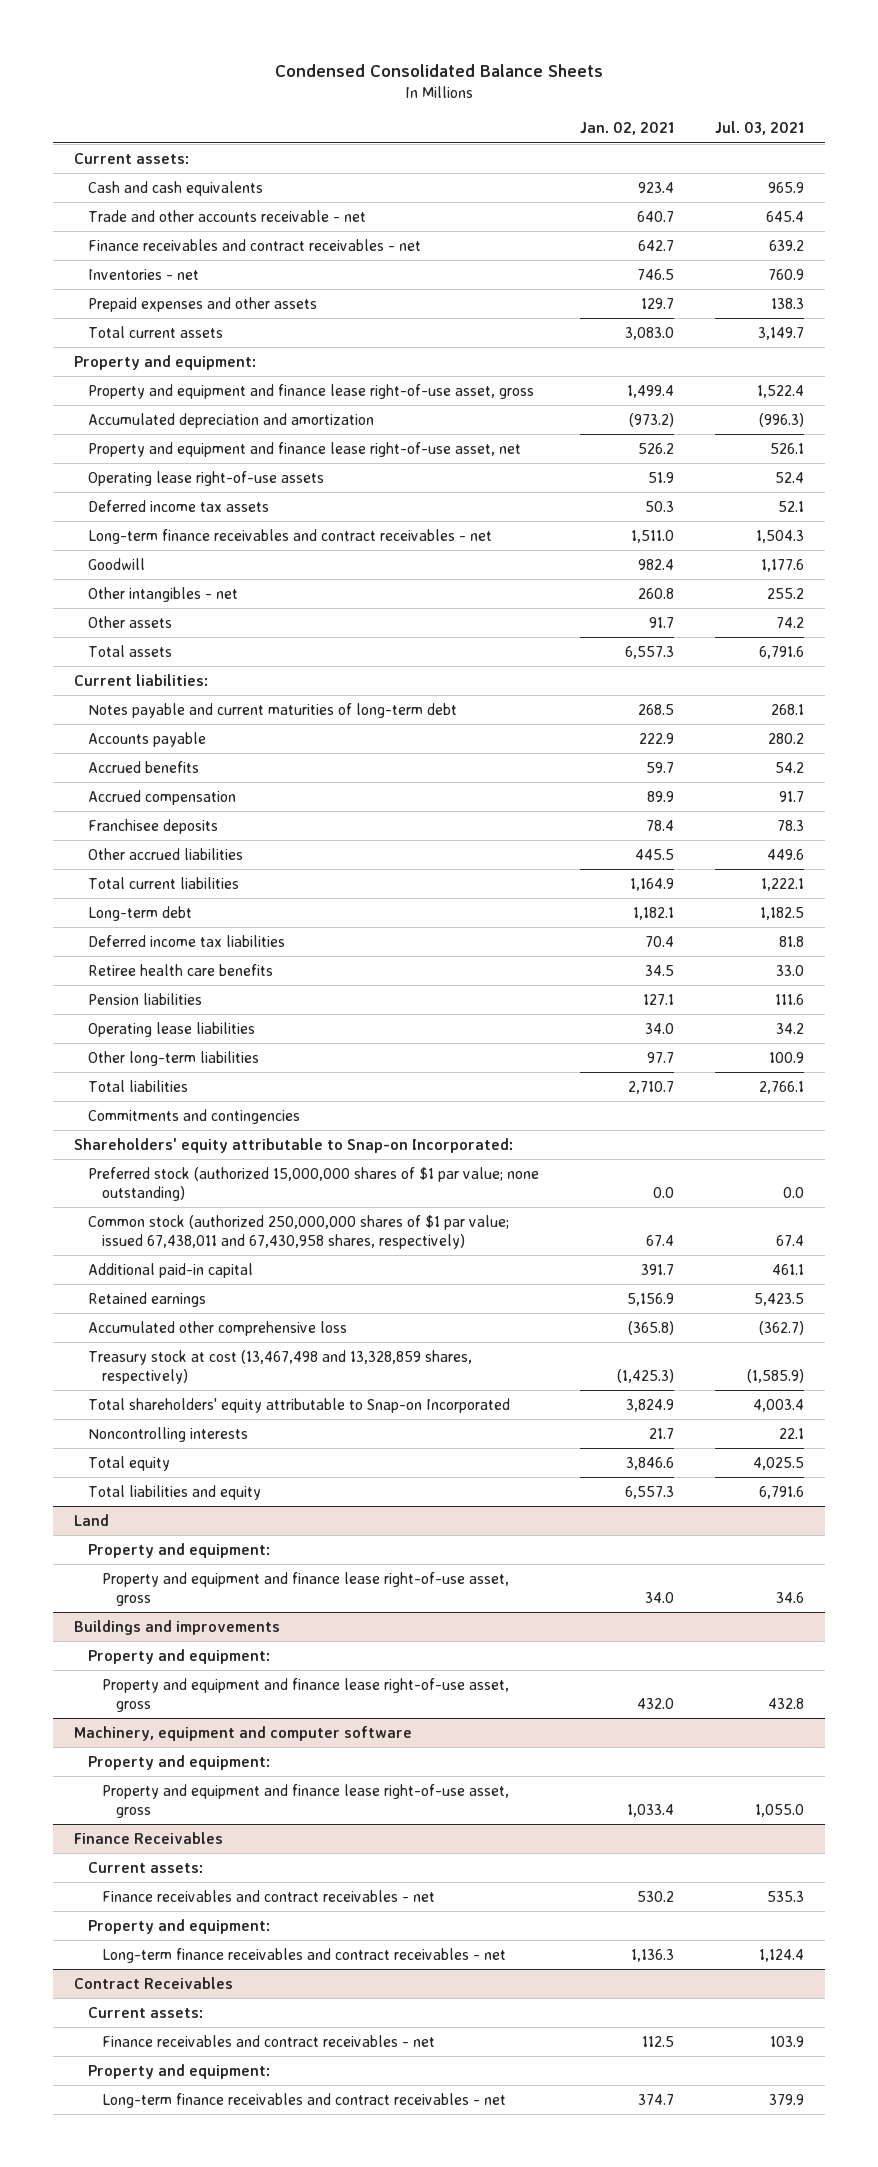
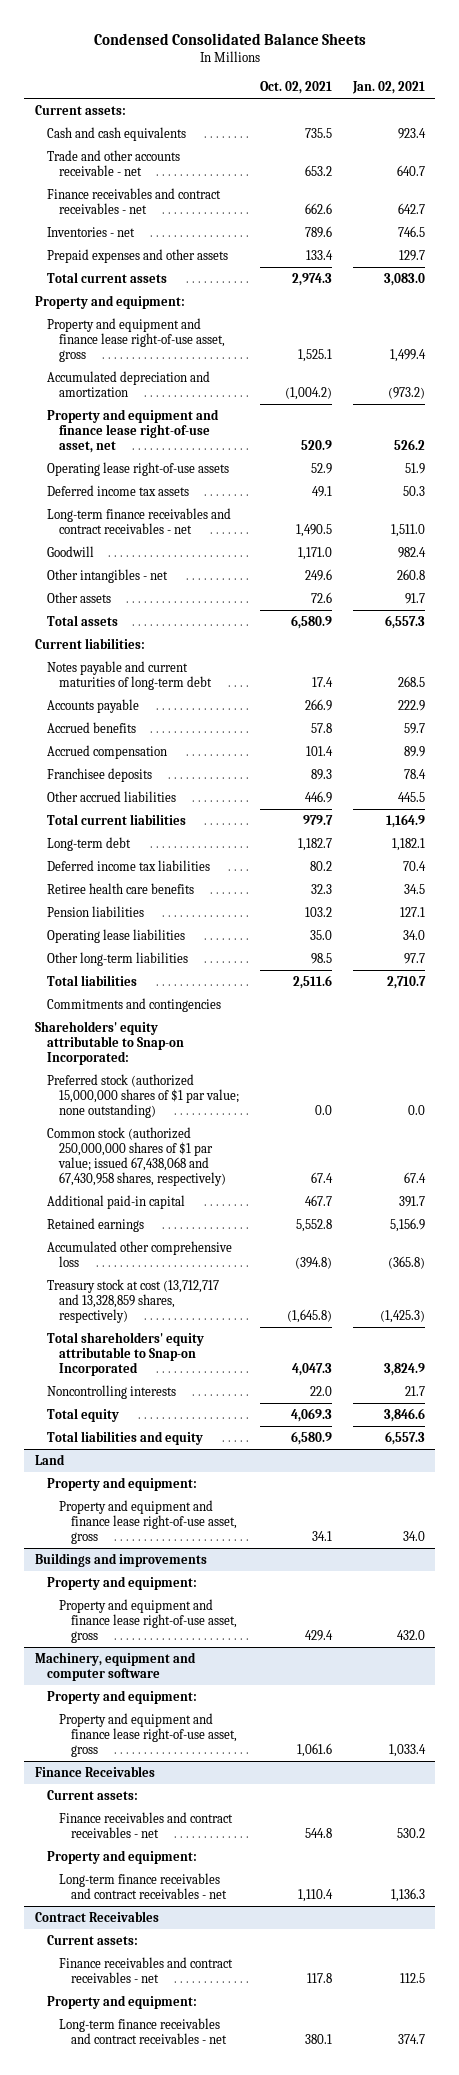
[715,121,805,136] Jul. 03, 2021 -> none
none -> [259,80,332,94] Oct. 02, 2021
[88,1214,510,1249] Common stock (authorized 250,000,000 shares of $1 par value; issued 67,438,011 and 67,430,958 shares, respectively) -> [46,1126,226,1187] Common stock (authorized 250,000,000 shares of $1 par value; issued 67,438,068 and 67,430,958 shares, respectively)
[88,1349,473,1384] Treasury stock at cost (13,467,498 and 13,328,859 shares, respectively) -> [46,1278,219,1324] Treasury stock at cost (13,712,717 and 13,328,859 shares, respectively)

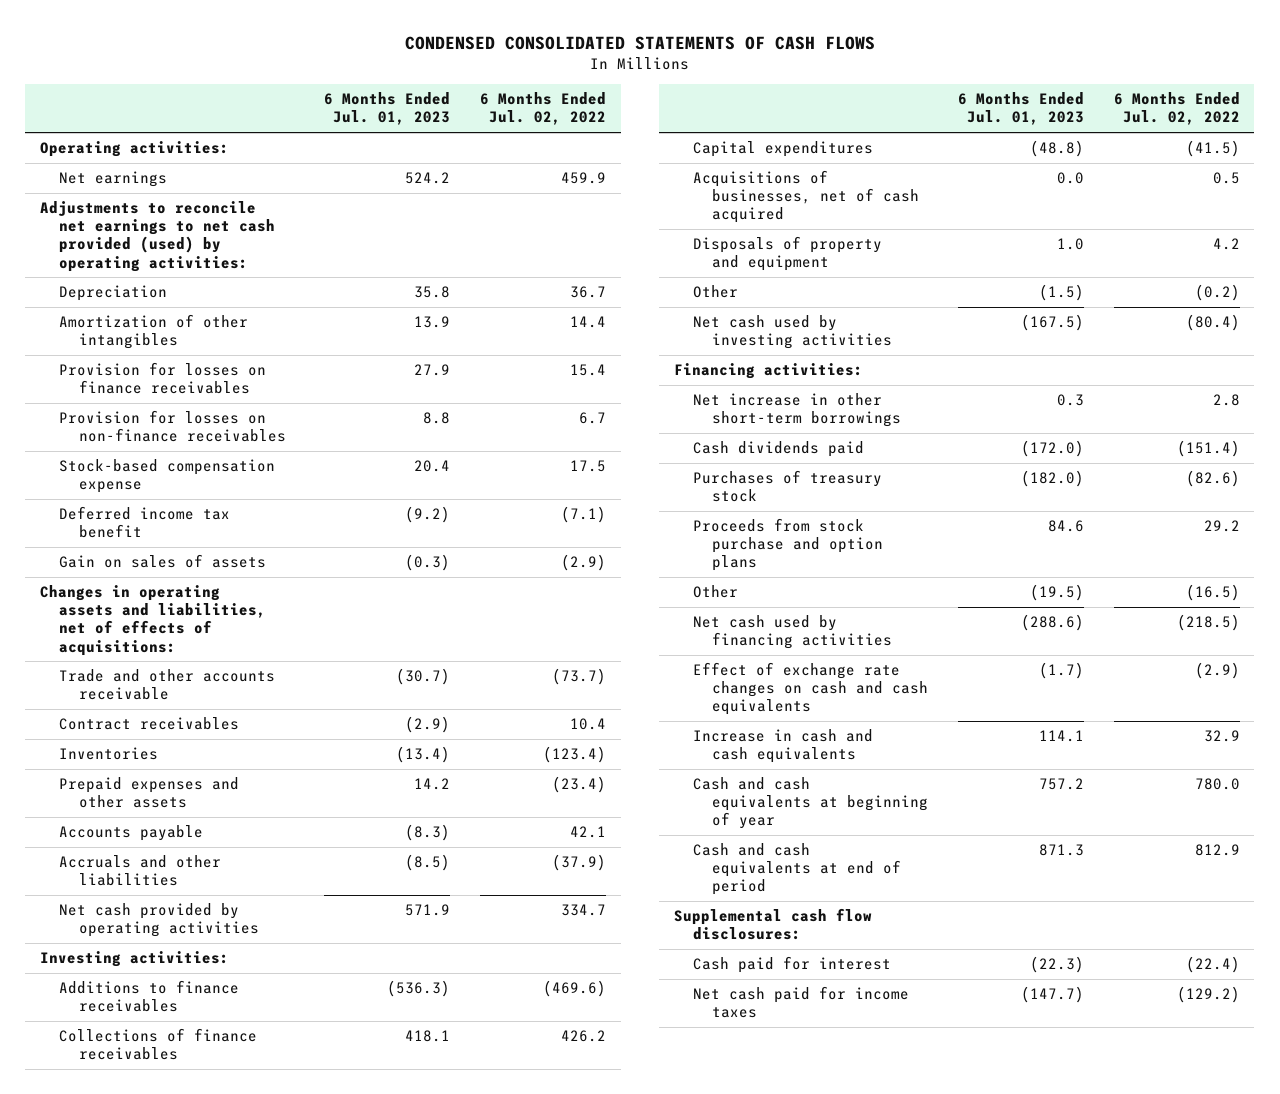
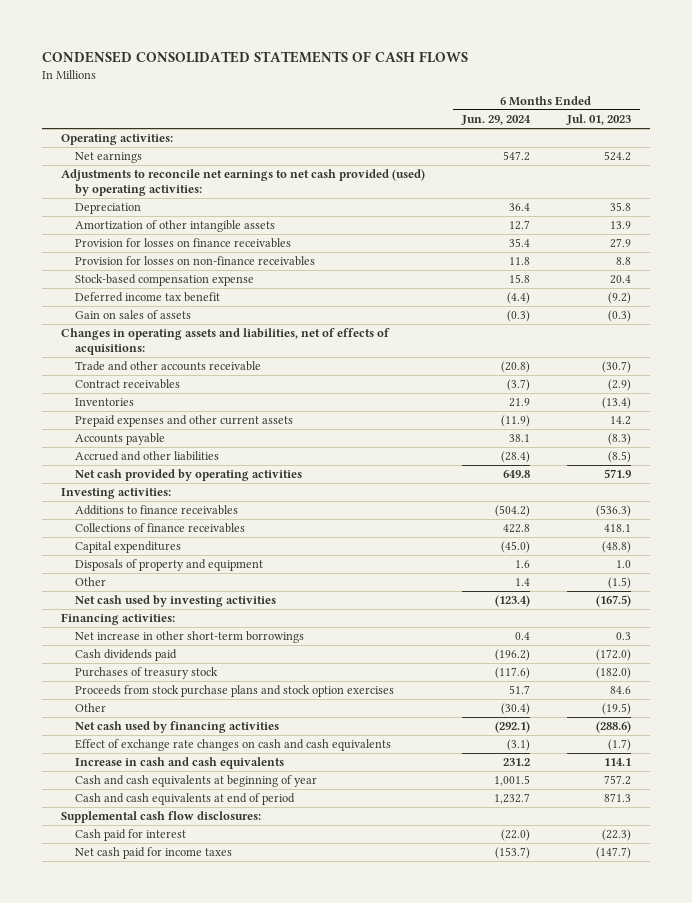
[480,92,607,126] 6 Months Ended Jul. 02, 2022 -> none
none -> [460,114,531,125] Jun. 29, 2024
[59,314,249,350] Amortization of other intangibles -> [75,220,276,233] Amortization of other intangible assets
[59,777,240,809] Prepaid expenses and other assets -> [75,415,294,428] Prepaid expenses and other current assets
[59,855,222,887] Accruals and other liabilities -> [75,451,220,462] Accrued and other liabilities
[692,170,920,224] Acquisitions of businesses, net of cash acquired -> none
[692,518,884,572] Proceeds from stock purchase and option plans -> [75,685,395,698] Proceeds from stock purchase plans and stock option exercises

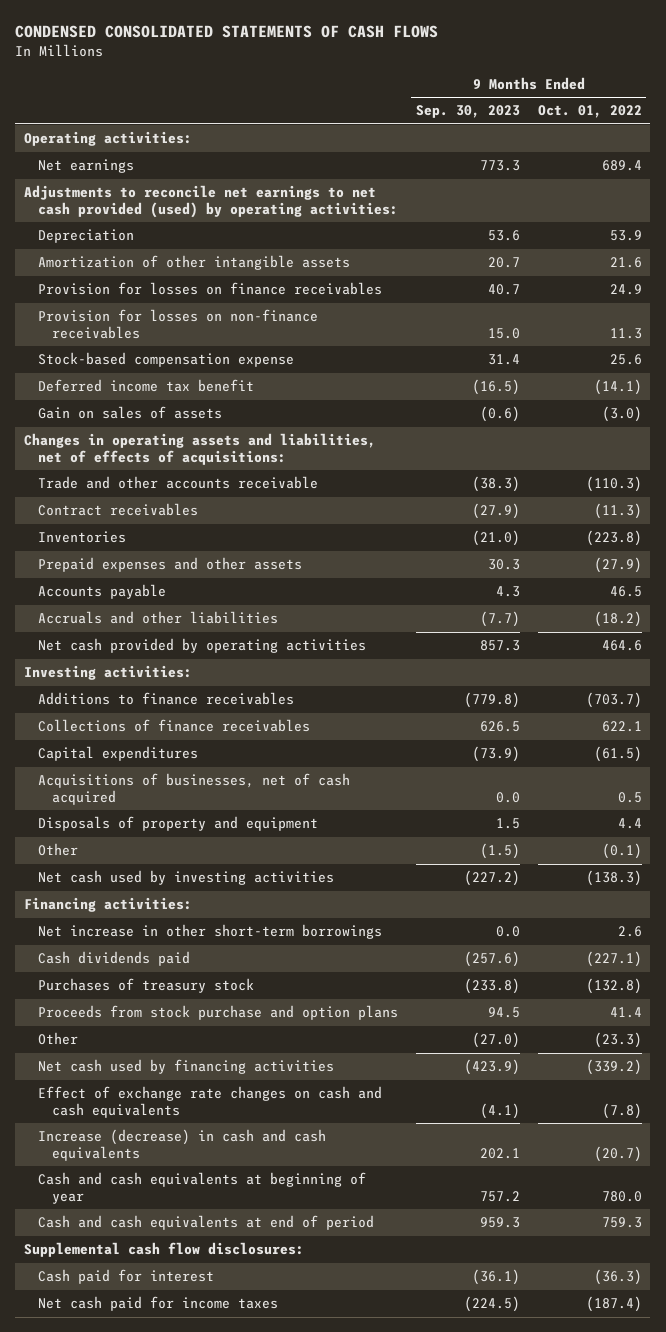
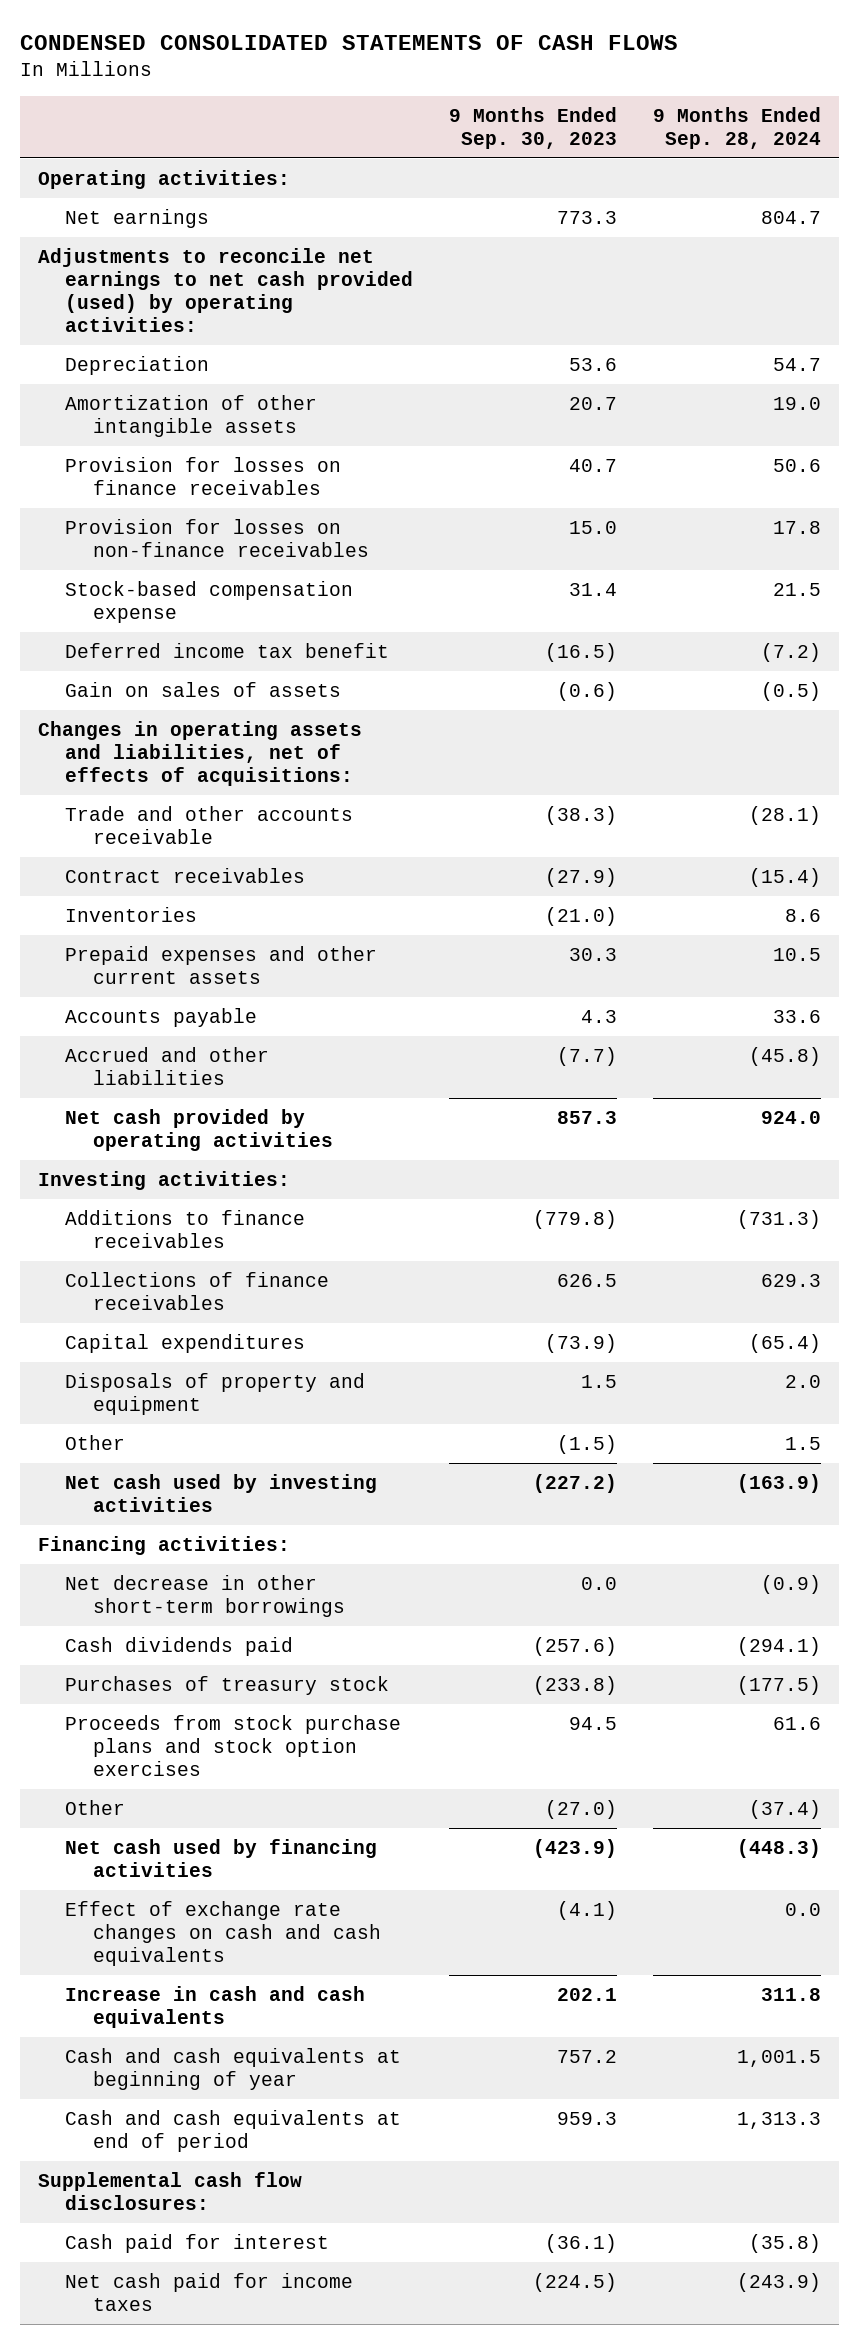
[537,105,642,119] Oct. 01, 2022 -> none
none -> [652,106,821,149] 9 Months Ended Sep. 28, 2024
[37,557,302,573] Prepaid expenses and other assets -> [65,945,378,984] Prepaid expenses and other current assets
[37,611,278,625] Accruals and other liabilities -> [65,1046,270,1085] Accrued and other liabilities
[37,773,350,805] Acquisitions of businesses, net of cash acquired -> none
[37,924,382,940] Net increase in other short-term borrowings -> [65,1574,345,1617] Net decrease in other short-term borrowings
[37,1005,398,1021] Proceeds from stock purchase and option plans -> [65,1714,402,1777] Proceeds from stock purchase plans and stock option exercises
[37,1129,326,1161] Increase (decrease) in cash and cash equivalents -> [65,1985,366,2028] Increase in cash and cash equivalents

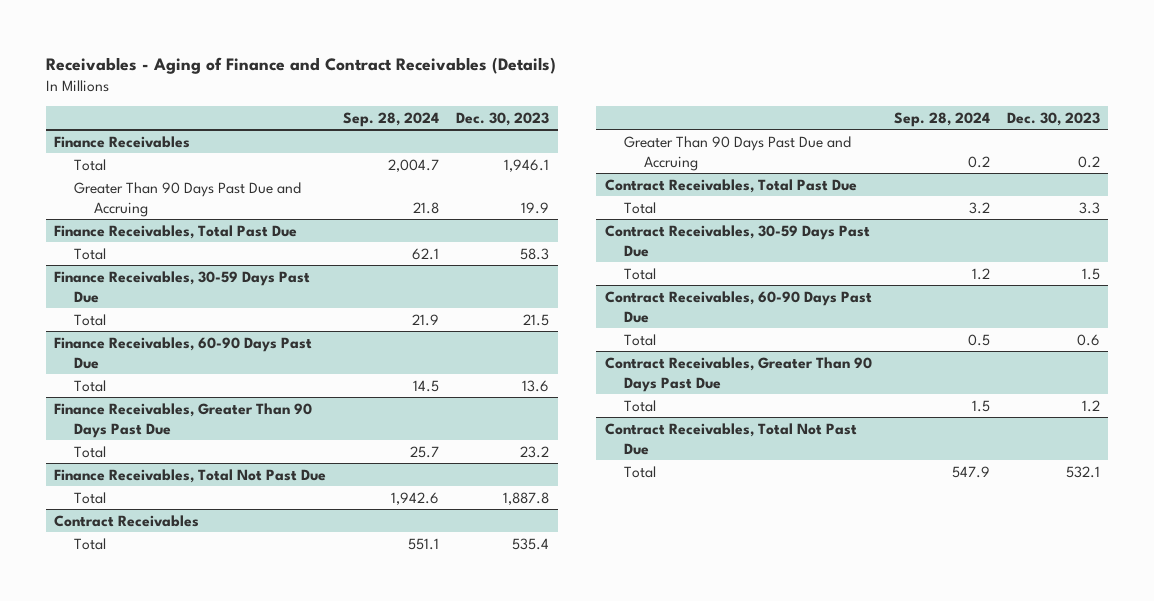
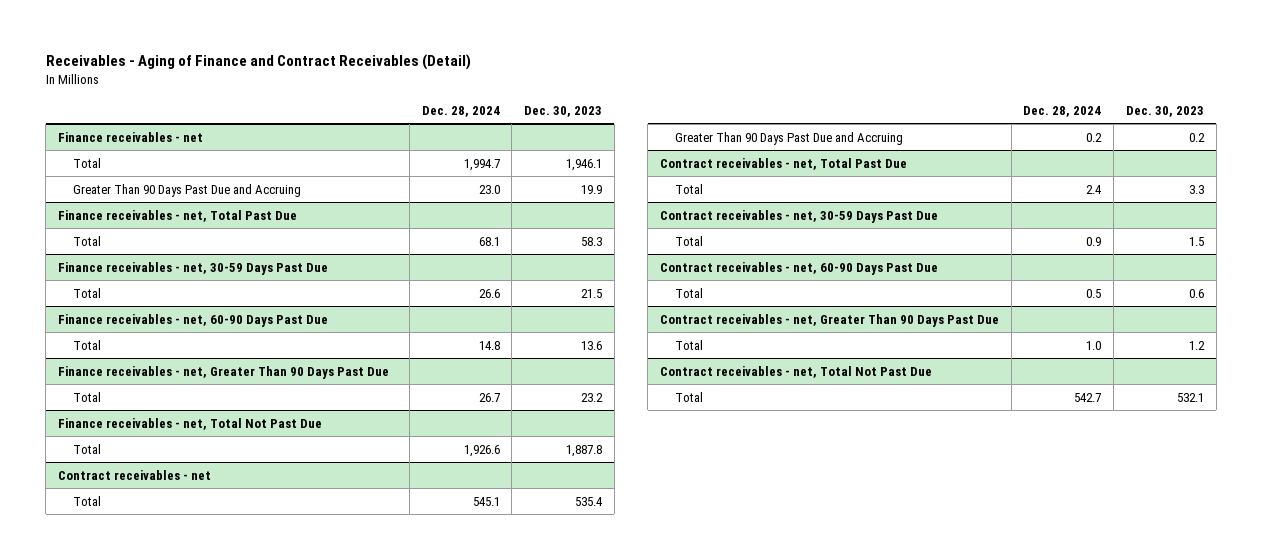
[45,56,556,74] Receivables - Aging of Finance and Contract Receivables (Details) -> [45,54,471,71] Receivables - Aging of Finance and Contract Receivables (Detail)
[343,111,440,127] Sep. 28, 2024 -> none
none -> [421,105,500,117] Dec. 28, 2024
[54,135,191,148] Finance Receivables -> [57,131,203,142] Finance receivables - net
[54,224,298,239] Finance Receivables, Total Past Due -> [57,209,297,222] Finance receivables - net, Total Past Due
[54,270,311,303] Finance Receivables, 30-59 Days Past Due -> [57,261,328,275] Finance receivables - net, 30-59 Days Past Due
[54,336,313,369] Finance Receivables, 60-90 Days Past Due -> [57,313,328,327] Finance receivables - net, 60-90 Days Past Due
[54,402,313,438] Finance Receivables, Greater Than 90 Days Past Due -> [57,365,389,379] Finance receivables - net, Greater Than 90 Days Past Due
[54,468,327,483] Finance Receivables, Total Not Past Due -> [57,417,322,430] Finance receivables - net, Total Not Past Due
[54,514,200,527] Contract Receivables -> [57,469,211,480] Contract receivables - net
[604,178,857,193] Contract Receivables, Total Past Due -> [659,157,907,170] Contract receivables - net, Total Past Due
[604,224,870,257] Contract Receivables, 30-59 Days Past Due -> [659,209,938,223] Contract receivables - net, 30-59 Days Past Due
[604,290,872,323] Contract Receivables, 60-90 Days Past Due -> [659,261,938,275] Contract receivables - net, 60-90 Days Past Due
[604,356,872,392] Contract Receivables, Greater Than 90 Days Past Due -> [659,313,999,327] Contract receivables - net, Greater Than 90 Days Past Due
[604,422,857,455] Contract Receivables, Total Not Past Due -> [659,365,932,378] Contract receivables - net, Total Not Past Due

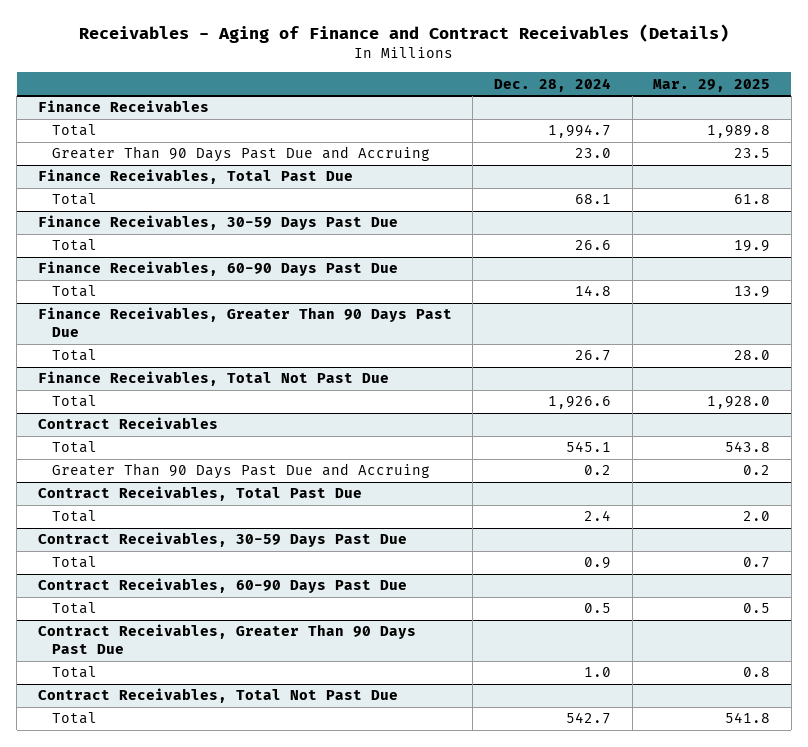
[45,54,471,71] Receivables - Aging of Finance and Contract Receivables (Detail) -> [78,23,729,43] Receivables - Aging of Finance and Contract Receivables (Details)
[524,105,603,117] Dec. 30, 2023 -> none
none -> [653,78,771,92] Mar. 29, 2025
[57,131,203,142] Finance receivables - net -> [37,100,209,113] Finance Receivables
[57,209,297,222] Finance receivables - net, Total Past Due -> [37,169,353,185] Finance Receivables, Total Past Due
[57,261,328,275] Finance receivables - net, 30-59 Days Past Due -> [37,215,398,231] Finance Receivables, 30-59 Days Past Due
[57,313,328,327] Finance receivables - net, 60-90 Days Past Due -> [37,261,398,277] Finance Receivables, 60-90 Days Past Due
[57,365,389,379] Finance receivables - net, Greater Than 90 Days Past Due -> [37,307,452,338] Finance Receivables, Greater Than 90 Days Past Due
[57,417,322,430] Finance receivables - net, Total Not Past Due -> [37,371,389,387] Finance Receivables, Total Not Past Due
[57,469,211,480] Contract receivables - net -> [37,417,218,430] Contract Receivables
[659,157,907,170] Contract receivables - net, Total Past Due -> [37,486,362,502] Contract Receivables, Total Past Due
[659,209,938,223] Contract receivables - net, 30-59 Days Past Due -> [37,532,407,548] Contract Receivables, 30-59 Days Past Due
[659,261,938,275] Contract receivables - net, 60-90 Days Past Due -> [37,578,407,594] Contract Receivables, 60-90 Days Past Due
[659,313,999,327] Contract receivables - net, Greater Than 90 Days Past Due -> [37,624,416,655] Contract Receivables, Greater Than 90 Days Past Due
[659,365,932,378] Contract receivables - net, Total Not Past Due -> [37,688,398,704] Contract Receivables, Total Not Past Due

